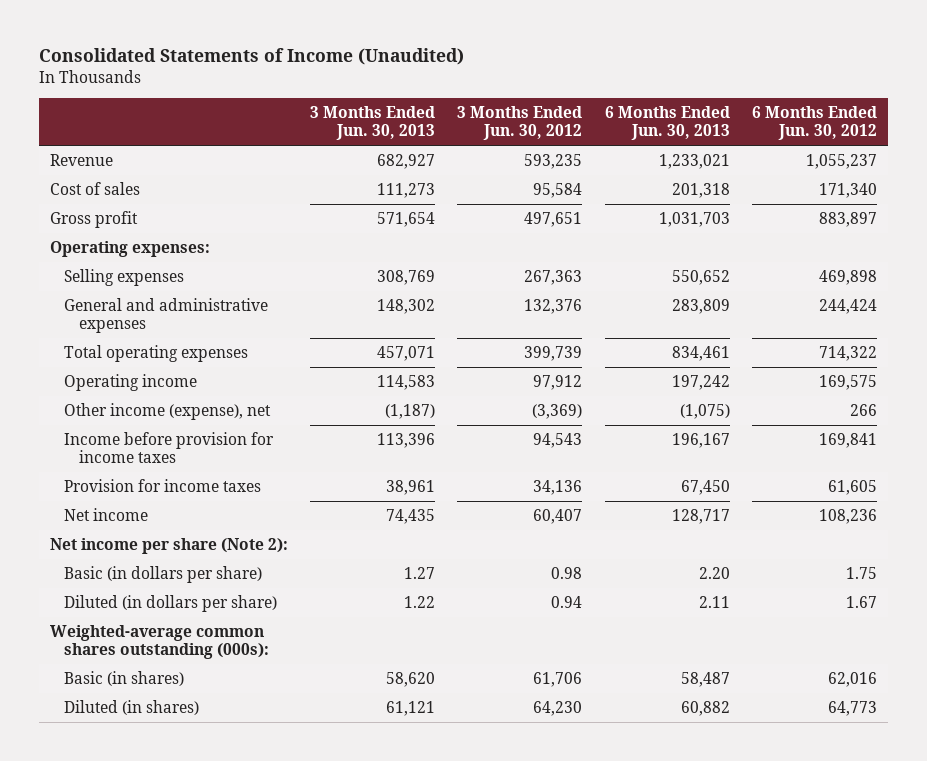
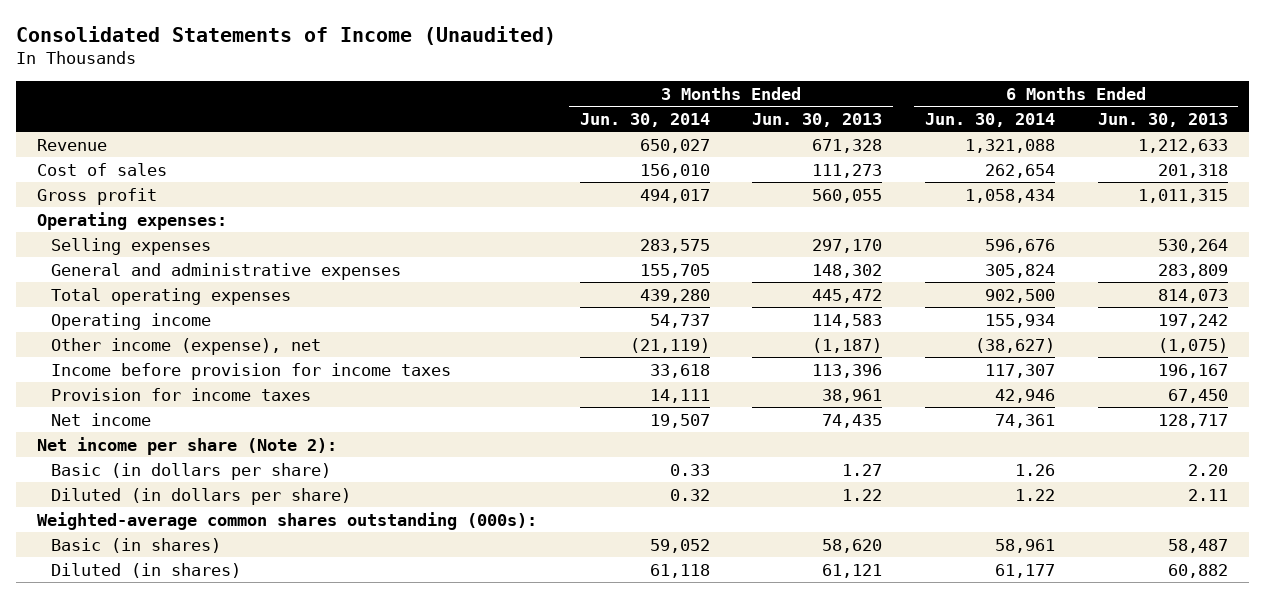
[457,106,583,141] 3 Months Ended Jun. 30, 2012 -> none
[752,106,878,141] 6 Months Ended Jun. 30, 2012 -> none
none -> [579,112,710,127] Jun. 30, 2014
none -> [924,112,1055,127] Jun. 30, 2014
[377,154,436,170] 682,927 -> [812,138,883,153] 671,328
[658,154,730,170] 1,233,021 -> [1137,138,1228,153] 1,212,633
[377,212,436,228] 571,654 -> [812,188,883,203] 560,055
[658,212,730,228] 1,031,703 -> [1137,188,1228,203] 1,011,315
[377,270,436,286] 308,769 -> [812,238,883,253] 297,170
[671,270,730,286] 550,652 -> [1157,238,1228,253] 530,264
[377,346,436,362] 457,071 -> [812,288,883,303] 445,472
[671,346,730,362] 834,461 -> [1157,288,1228,303] 814,073

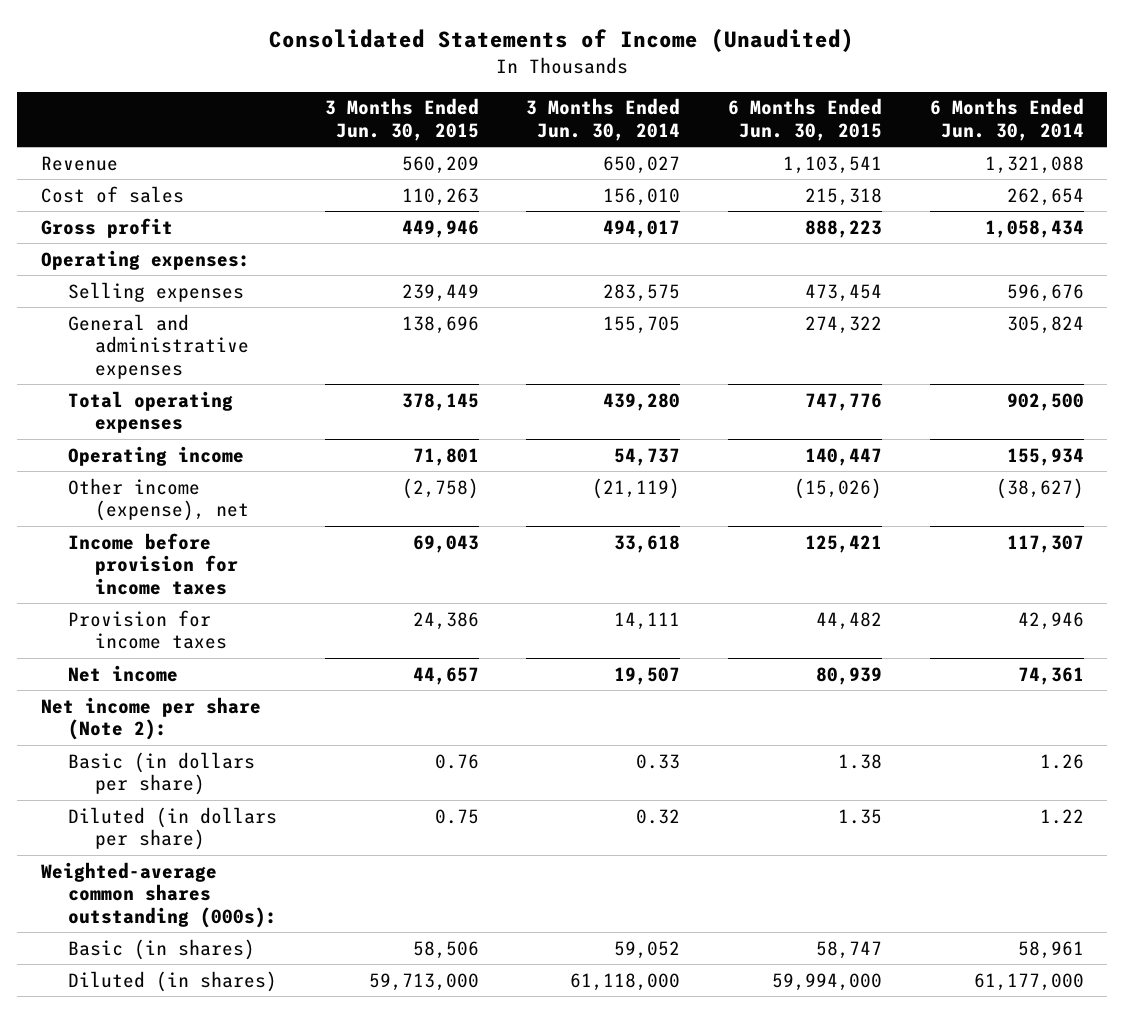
[752,112,883,127] Jun. 30, 2013 -> none
[1097,112,1228,127] Jun. 30, 2013 -> none
none -> [324,98,479,141] 3 Months Ended Jun. 30, 2015
none -> [728,98,883,141] 6 Months Ended Jun. 30, 2015
[649,563,710,578] 61,118 -> [570,972,681,991] 61,118,000
[994,563,1055,578] 61,177 -> [973,972,1084,991] 61,177,000

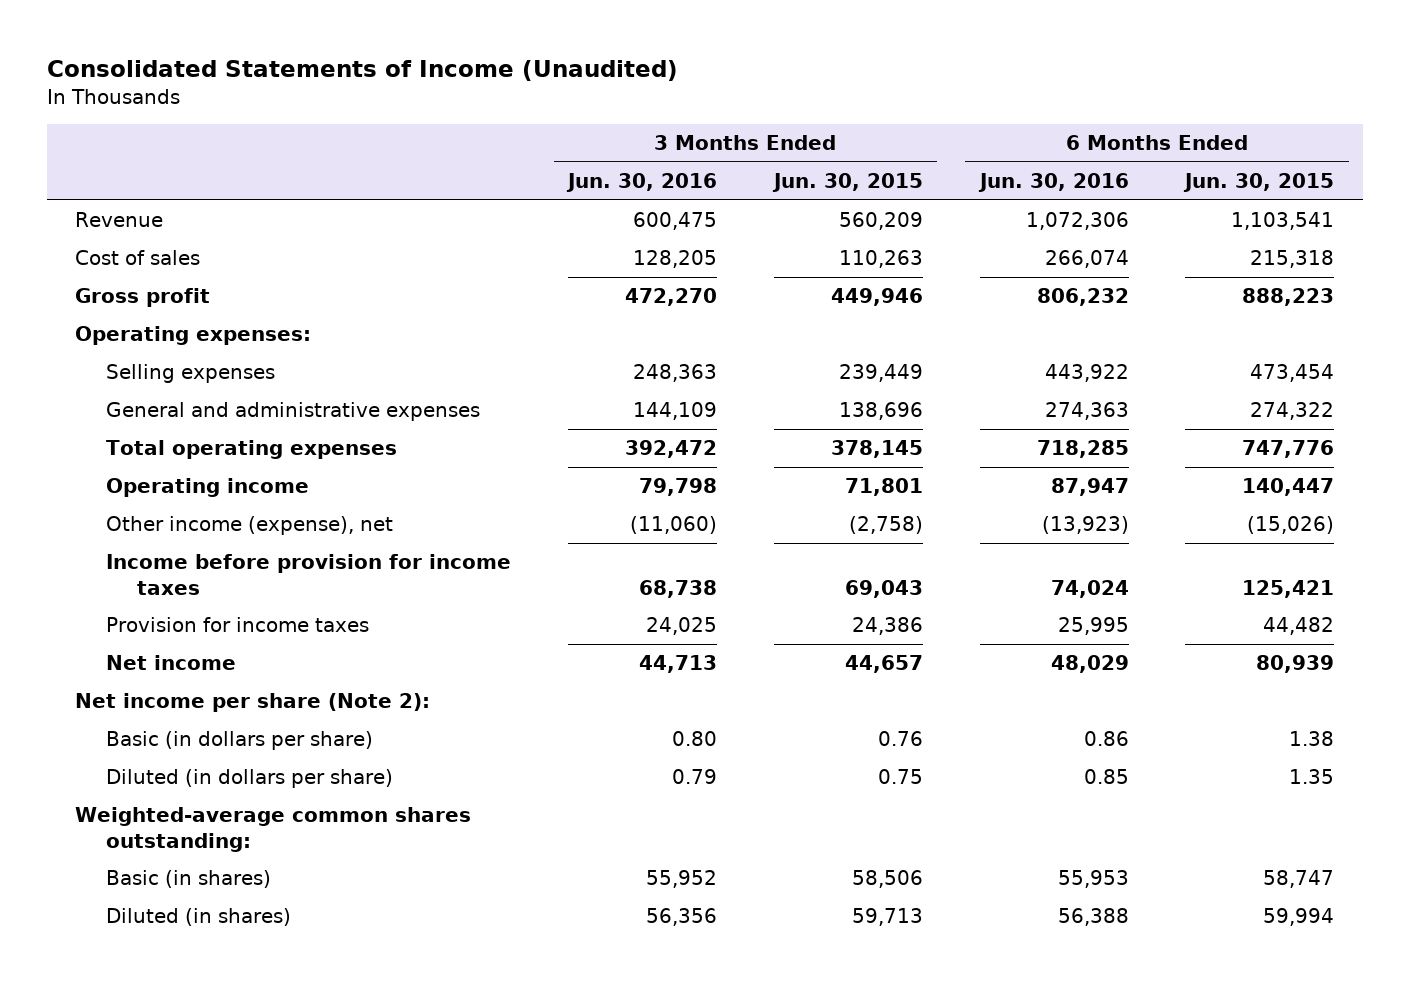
[526,98,681,141] 3 Months Ended Jun. 30, 2014 -> none
[929,98,1084,141] 6 Months Ended Jun. 30, 2014 -> none
none -> [565,173,717,193] Jun. 30, 2016
none -> [977,173,1129,193] Jun. 30, 2016
[41,861,278,928] Weighted-average common shares outstanding (000s): -> [75,807,472,852] Weighted-average common shares outstanding:
[368,972,479,991] 59,713,000 -> [851,908,923,927] 59,713
[772,972,883,991] 59,994,000 -> [1263,908,1335,927] 59,994

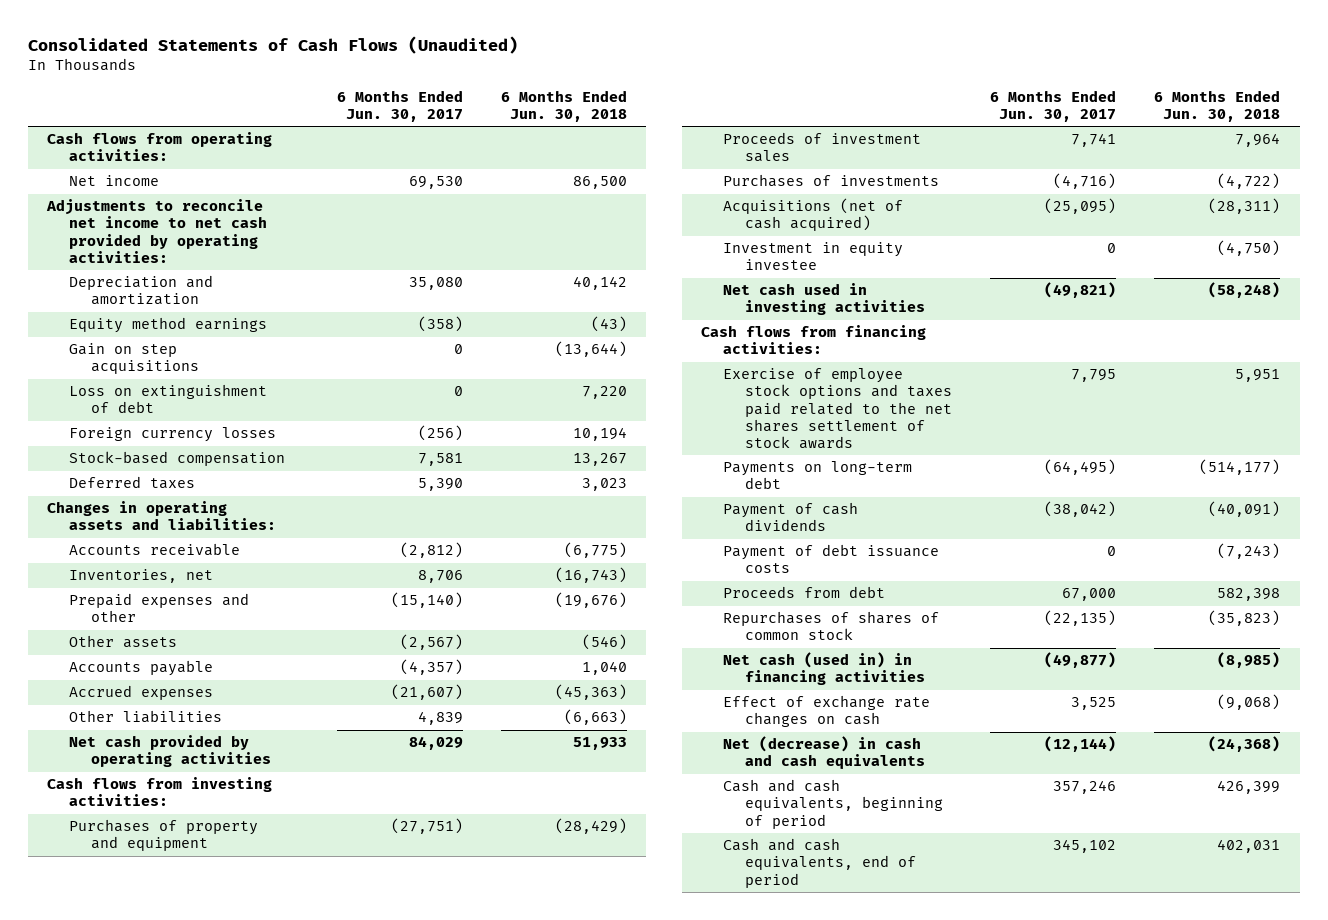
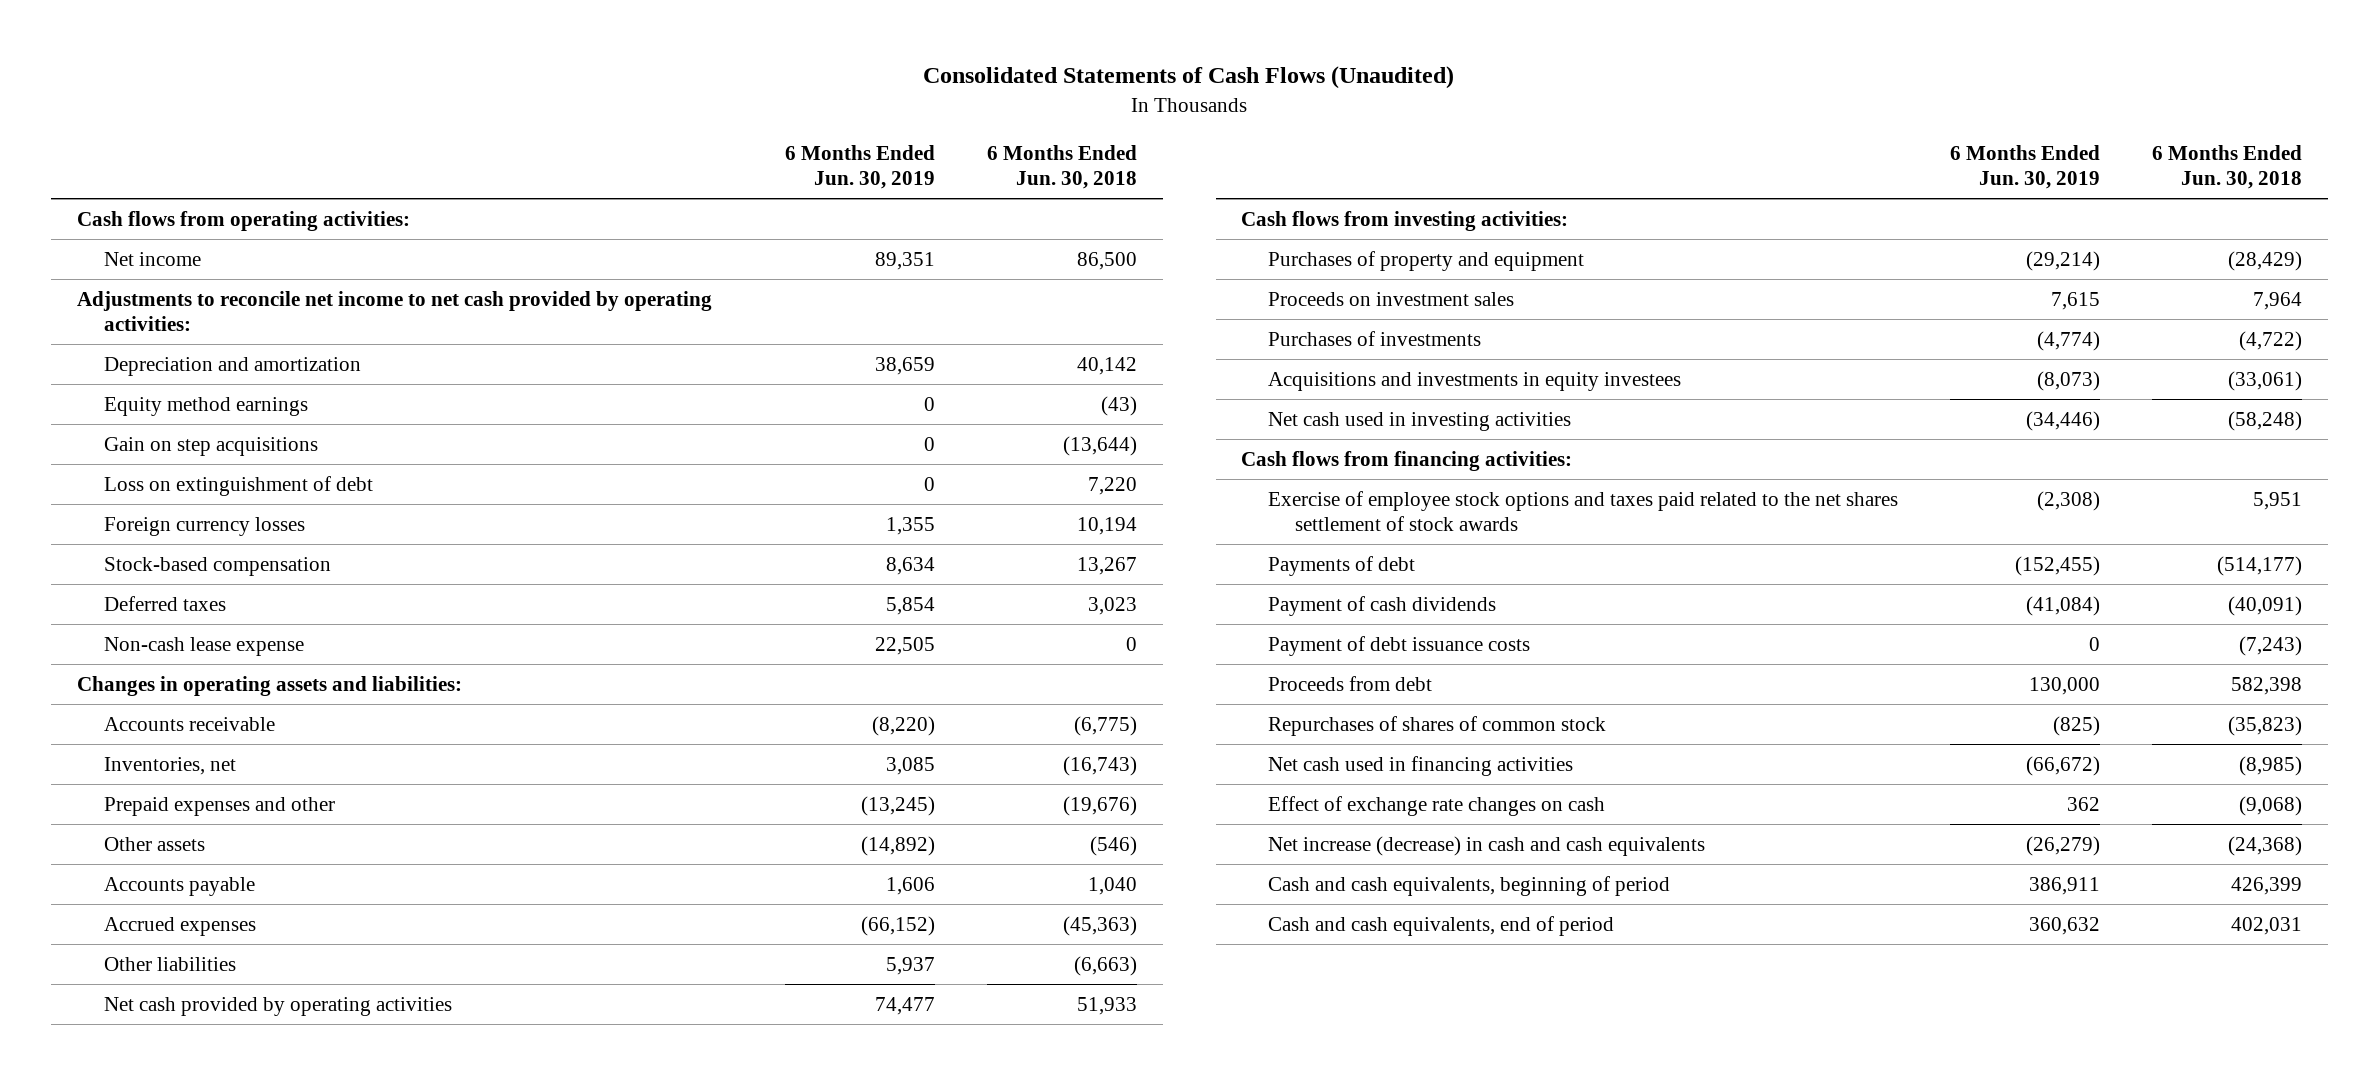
[336,89,463,122] 6 Months Ended Jun. 30, 2017 -> none
none -> [785,144,936,189] 6 Months Ended Jun. 30, 2019
none -> [103,637,304,657] Non-cash lease expense
[722,132,921,163] Proceeds of investment sales -> [1268,292,1515,307] Proceeds on investment sales
[722,198,903,232] Acquisitions (net of cash acquired) -> none
[722,242,903,271] Investment in equity investee -> none
none -> [1268,372,1682,392] Acquisitions and investments in equity investees
[722,461,912,490] Payments on long-term debt -> [1268,556,1416,577] Payments of debt
[722,652,925,686] Net cash (used in) in financing activities -> [1268,756,1574,777] Net cash used in financing activities
[722,736,925,770] Net (decrease) in cash and cash equivalents -> [1268,836,1706,857] Net increase (decrease) in cash and cash equivalents

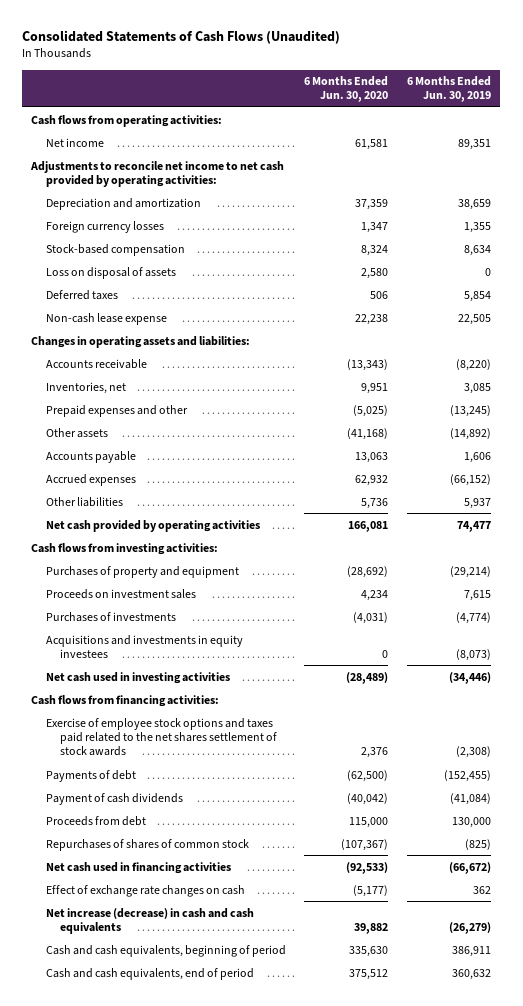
[987,144,1138,189] 6 Months Ended Jun. 30, 2018 -> none
none -> [304,76,389,103] 6 Months Ended Jun. 30, 2020
[103,397,308,417] Equity method earnings -> none
[103,437,318,457] Gain on step acquisitions -> none
[103,476,373,497] Loss on extinguishment of debt -> none
none -> [45,266,176,279] Loss on disposal of assets
[1268,636,1531,657] Payment of debt issuance costs -> none

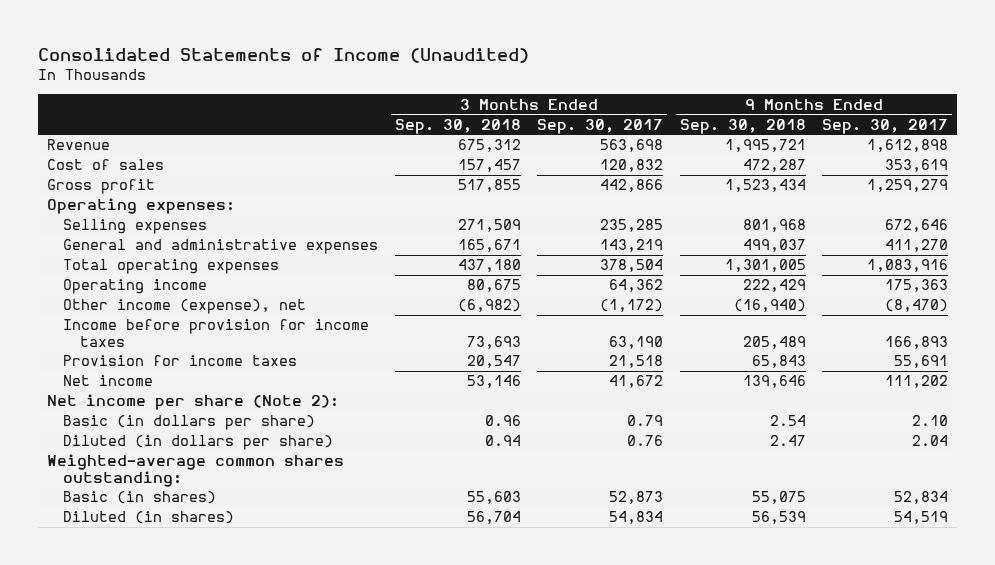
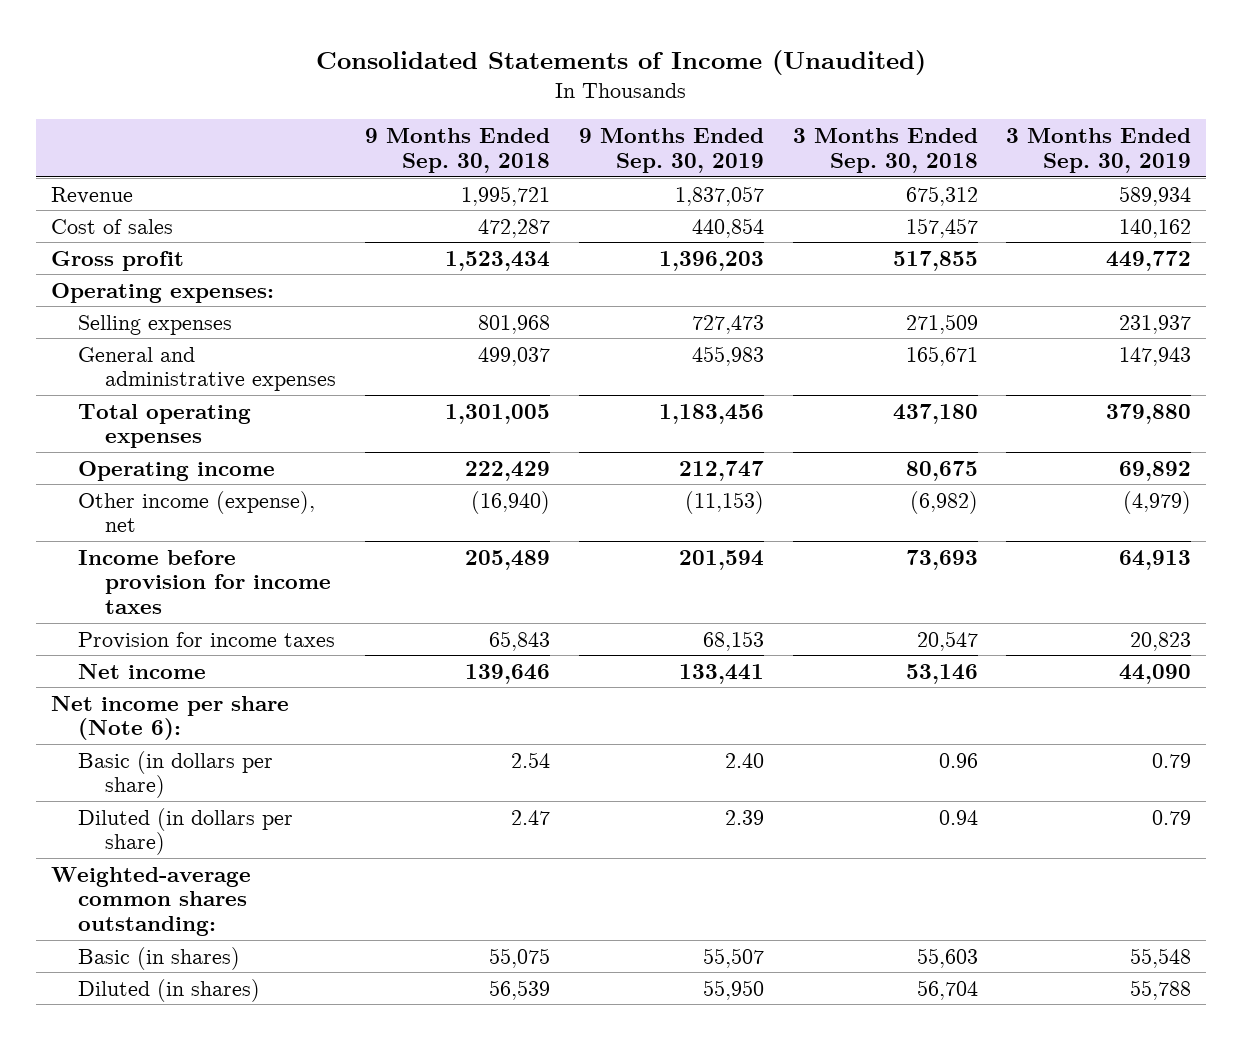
[537,118,664,134] Sep. 30, 2017 -> none
[822,118,949,134] Sep. 30, 2017 -> none
none -> [578,128,764,173] 9 Months Ended Sep. 30, 2019
none -> [1006,128,1192,173] 3 Months Ended Sep. 30, 2019
[46,394,339,411] Net income per share (Note 2): -> [50,695,289,741] Net income per share (Note 6):

